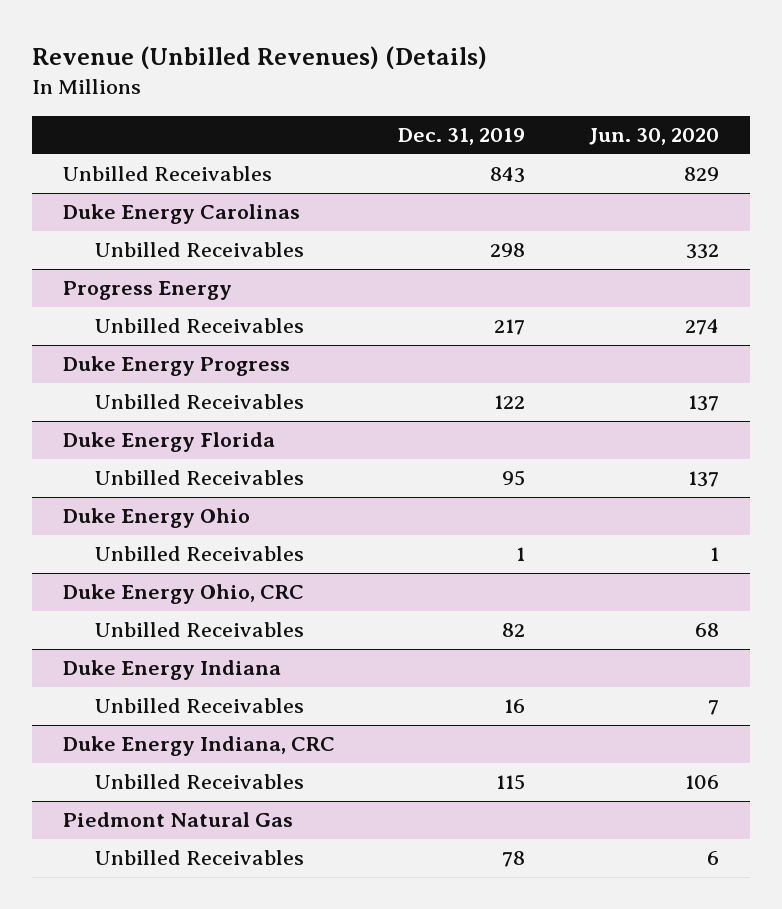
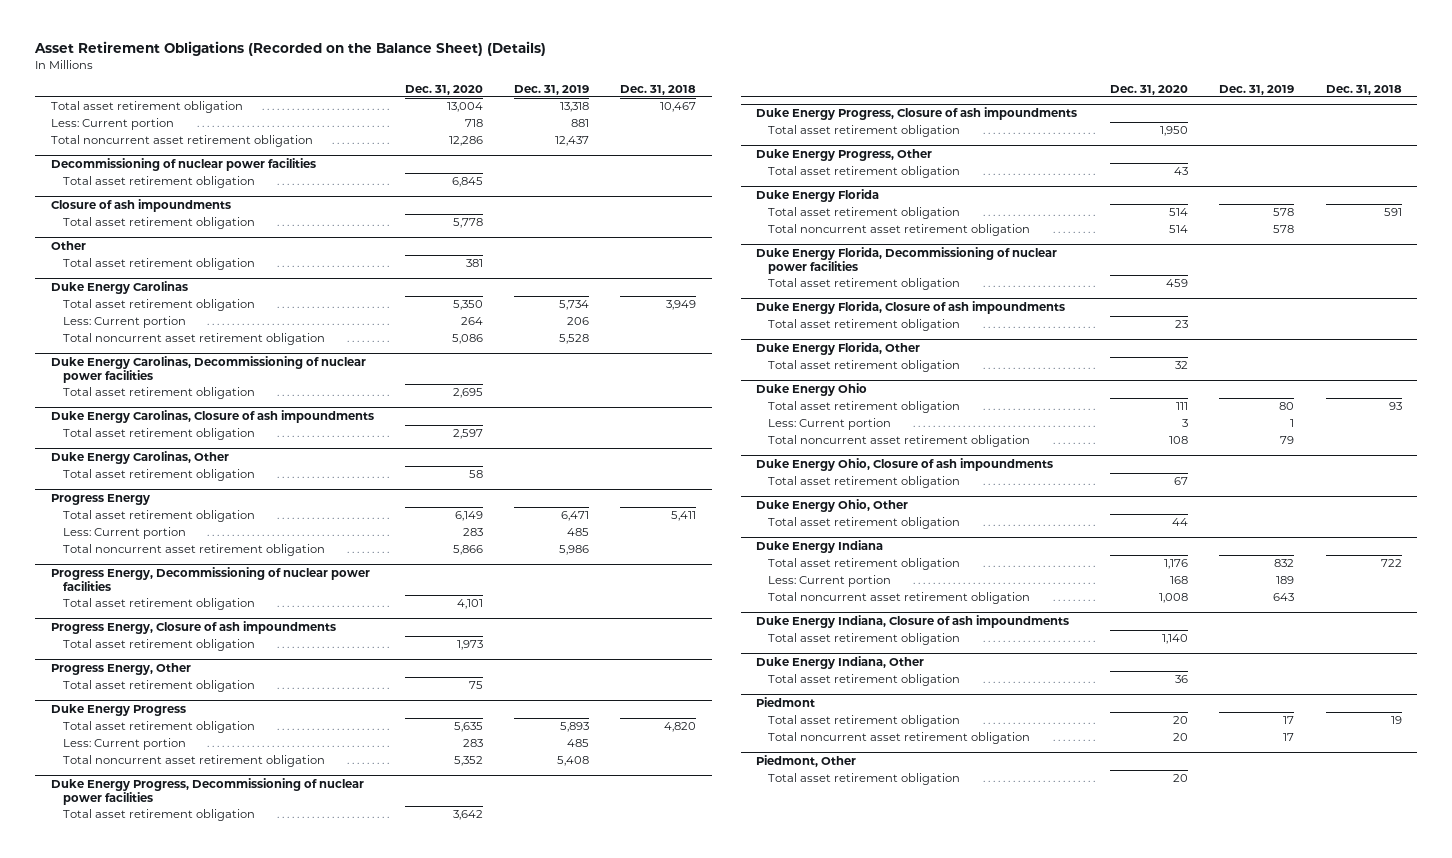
[31,46,487,70] Revenue (Unbilled Revenues) (Details) -> [34,40,547,56] Asset Retirement Obligations (Recorded on the Balance Sheet) (Details)
[588,128,719,146] Jun. 30, 2020 -> none
none -> [404,84,483,95] Dec. 31, 2020
none -> [620,84,697,95] Dec. 31, 2018
[63,166,273,182] Unbilled Receivables -> none
none -> [50,101,243,114] Total asset retirement obligation
none -> [50,118,174,131] Less: Current portion
none -> [50,135,313,148] Total noncurrent asset retirement obligation
none -> [50,158,316,172] Decommissioning of nuclear power facilities
none -> [62,176,255,189] Total asset retirement obligation
none -> [50,199,231,213] Closure of ash impoundments
none -> [62,217,255,230] Total asset retirement obligation
none -> [50,241,86,251] Other
none -> [62,258,255,271] Total asset retirement obligation
[95,242,305,258] Unbilled Receivables -> none
none -> [62,299,255,312] Total asset retirement obligation
none -> [62,316,186,329] Less: Current portion
none -> [62,333,325,346] Total noncurrent asset retirement obligation
none -> [50,356,366,383] Duke Energy Carolinas, Decommissioning of nuclear power facilities
none -> [62,387,255,400] Total asset retirement obligation
none -> [50,410,374,424] Duke Energy Carolinas, Closure of ash impoundments
none -> [62,428,255,441] Total asset retirement obligation
none -> [50,451,229,465] Duke Energy Carolinas, Other
none -> [62,469,255,482] Total asset retirement obligation
[95,318,305,334] Unbilled Receivables -> none
none -> [62,510,255,523] Total asset retirement obligation
none -> [62,527,186,540] Less: Current portion
none -> [62,544,325,557] Total noncurrent asset retirement obligation
none -> [50,567,370,591] Progress Energy, Decommissioning of nuclear power facilities
none -> [62,598,255,611] Total asset retirement obligation
none -> [50,621,336,635] Progress Energy, Closure of ash impoundments
none -> [62,639,255,652] Total asset retirement obligation
none -> [50,663,191,676] Progress Energy, Other
none -> [62,680,255,693] Total asset retirement obligation
[95,394,305,410] Unbilled Receivables -> none
none -> [62,721,255,734] Total asset retirement obligation
none -> [62,738,186,751] Less: Current portion
none -> [62,755,325,768] Total noncurrent asset retirement obligation
none -> [50,778,364,805] Duke Energy Progress, Decommissioning of nuclear power facilities
none -> [62,809,255,822] Total asset retirement obligation
none -> [756,107,1078,121] Duke Energy Progress, Closure of ash impoundments
none -> [768,125,961,138] Total asset retirement obligation
none -> [756,149,933,162] Duke Energy Progress, Other
none -> [768,166,961,179] Total asset retirement obligation
[95,470,305,486] Unbilled Receivables -> none
none -> [768,207,961,220] Total asset retirement obligation
none -> [768,224,1031,237] Total noncurrent asset retirement obligation
none -> [756,247,1058,274] Duke Energy Florida, Decommissioning of nuclear power facilities
none -> [768,278,961,291] Total asset retirement obligation
none -> [756,301,1066,315] Duke Energy Florida, Closure of ash impoundments
none -> [768,319,961,332] Total asset retirement obligation
none -> [756,342,921,356] Duke Energy Florida, Other
none -> [768,360,961,373] Total asset retirement obligation
[95,546,305,562] Unbilled Receivables -> none
[95,622,305,638] Unbilled Receivables -> none
none -> [768,401,961,414] Total asset retirement obligation
none -> [768,418,892,431] Less: Current portion
none -> [768,435,1031,448] Total noncurrent asset retirement obligation
none -> [756,458,1054,472] Duke Energy Ohio, Closure of ash impoundments
none -> [768,476,961,489] Total asset retirement obligation
[63,584,305,605] Duke Energy Ohio, CRC -> [756,499,909,513] Duke Energy Ohio, Other
none -> [768,517,961,530] Total asset retirement obligation
[95,698,305,714] Unbilled Receivables -> none
[95,774,305,790] Unbilled Receivables -> none
[95,850,305,866] Unbilled Receivables -> none
none -> [768,558,961,571] Total asset retirement obligation
none -> [768,575,892,588] Less: Current portion
none -> [768,592,1031,605] Total noncurrent asset retirement obligation
none -> [756,615,1070,629] Duke Energy Indiana, Closure of ash impoundments
none -> [768,633,961,646] Total asset retirement obligation
[63,736,336,757] Duke Energy Indiana, CRC -> [756,656,925,670] Duke Energy Indiana, Other
none -> [768,674,961,687] Total asset retirement obligation
[63,812,294,828] Piedmont Natural Gas -> [756,697,816,708] Piedmont
none -> [768,715,961,728] Total asset retirement obligation
none -> [768,732,1031,745] Total noncurrent asset retirement obligation
none -> [756,755,857,768] Piedmont, Other
none -> [768,773,961,786] Total asset retirement obligation

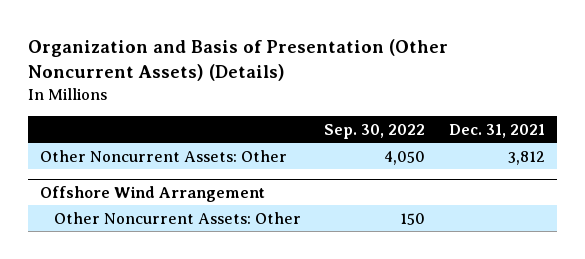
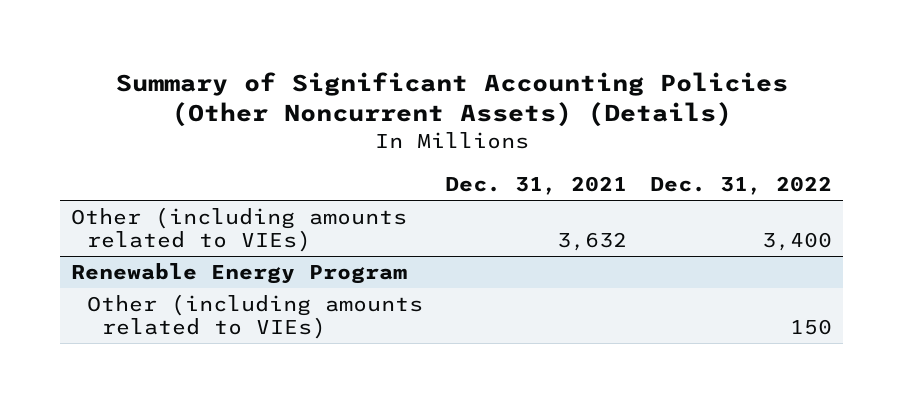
[27,38,448,81] Organization and Basis of Presentation (Other Noncurrent Assets) (Details) -> [115,71,788,128] Summary of Significant Accounting Policies (Other Noncurrent Assets) (Details)
[324,123,426,139] Sep. 30, 2022 -> none
none -> [650,176,833,196] Dec. 31, 2022
[39,149,287,162] Other Noncurrent Assets: Other -> none
none -> [71,207,408,253] Other (including amounts related to VIEs)
[39,185,265,202] Offshore Wind Arrangement -> [71,263,408,285] Renewable Energy Program
[53,211,301,224] Other Noncurrent Assets: Other -> [86,294,423,340] Other (including amounts related to VIEs)

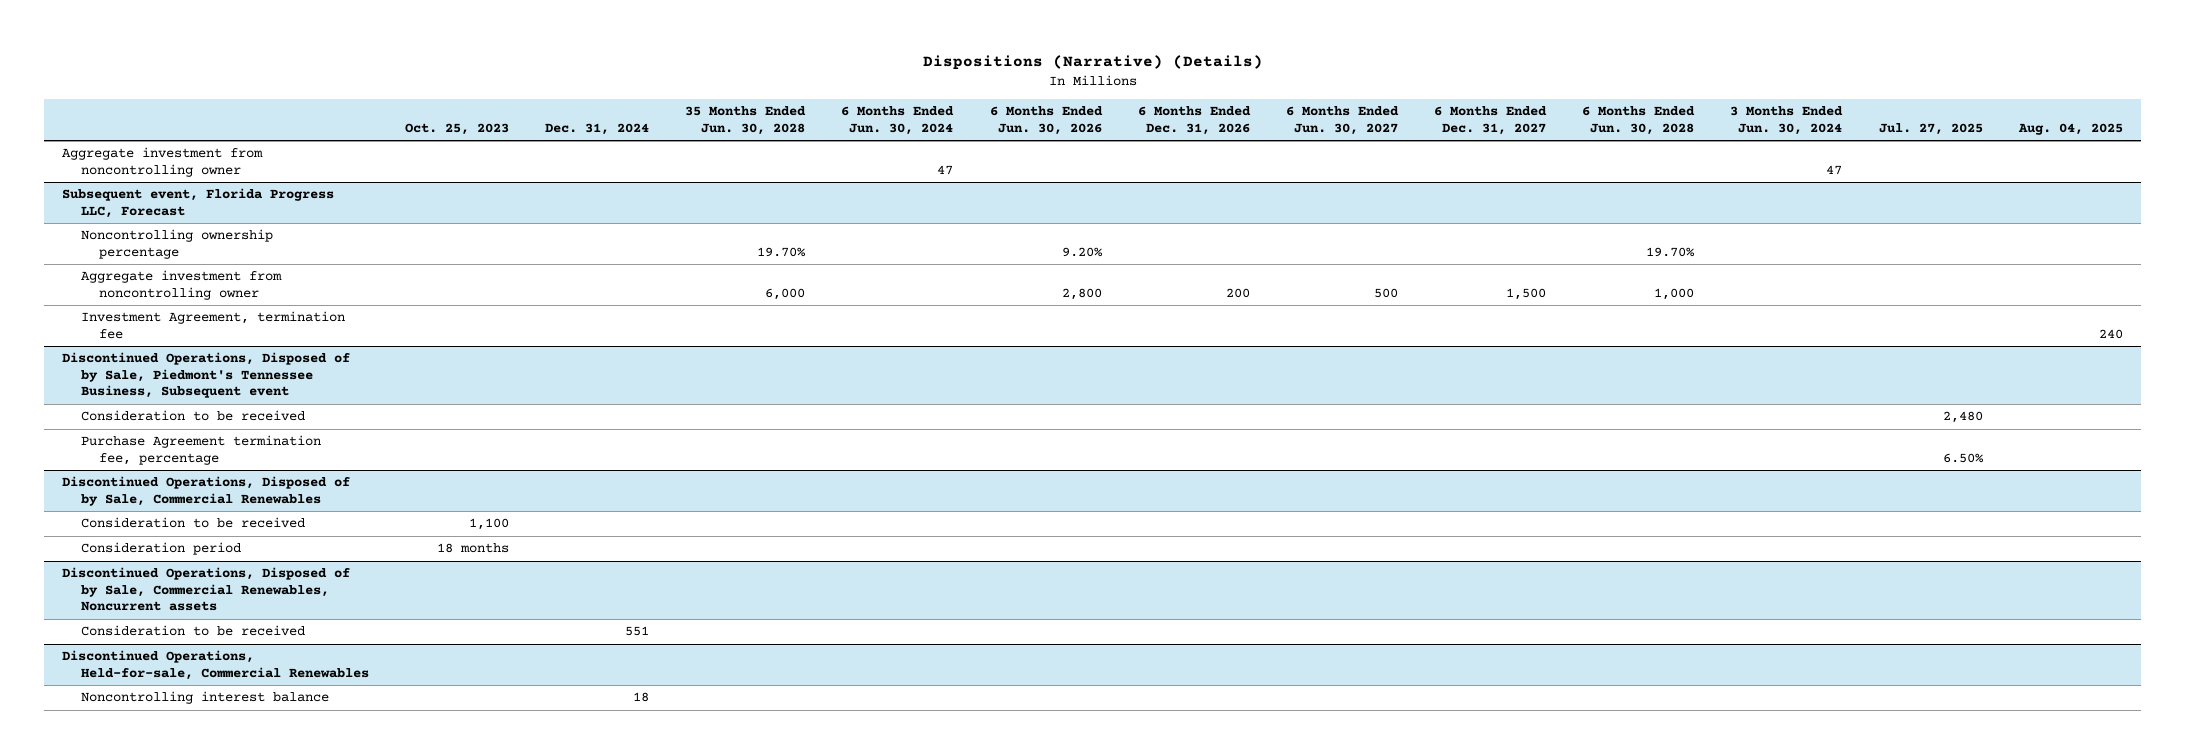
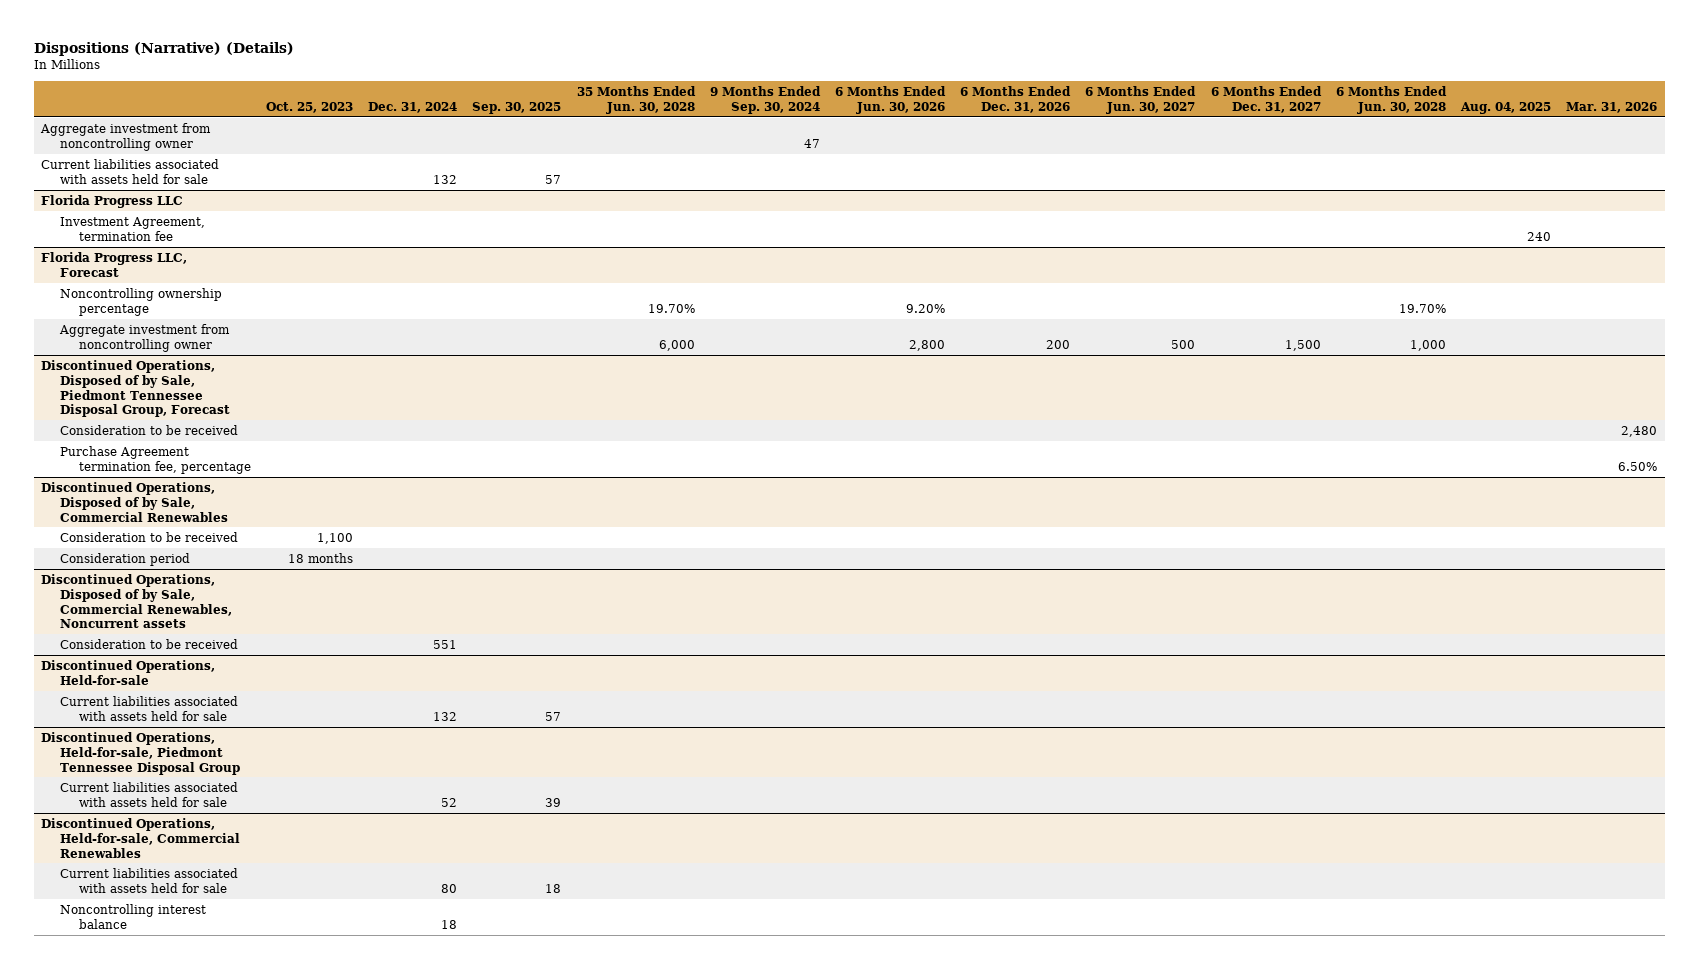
[841,106,955,135] 6 Months Ended Jun. 30, 2024 -> none
[1730,106,1844,135] 3 Months Ended Jun. 30, 2024 -> none
[1878,122,1983,135] Jul. 27, 2025 -> none
none -> [472,101,562,114] Sep. 30, 2025
none -> [709,86,821,114] 9 Months Ended Sep. 30, 2024
none -> [1566,101,1658,113] Mar. 31, 2026
none -> [41,158,220,184] Current liabilities associated with assets held for sale
none -> [41,194,184,208] Florida Progress LLC
none -> [59,216,205,241] Investment Agreement, termination fee
[62,188,335,218] Subsequent event, Florida Progress LLC, Forecast -> [41,251,188,277] Florida Progress LLC, Forecast
[80,311,345,339] Investment Agreement, termination fee -> none
[62,352,351,399] Discontinued Operations, Disposed of by Sale, Piedmont's Tennessee Business, Subsequent event -> [41,359,230,418] Discontinued Operations, Disposed of by Sale, Piedmont Tennessee Disposal Group, Forecast
none -> [41,659,216,685] Discontinued Operations, Held-for-sale
none -> [59,695,238,721] Current liabilities associated with assets held for sale
none -> [41,731,240,775] Discontinued Operations, Held-for-sale, Piedmont Tennessee Disposal Group
none -> [59,781,238,807] Current liabilities associated with assets held for sale
none -> [59,867,238,893] Current liabilities associated with assets held for sale

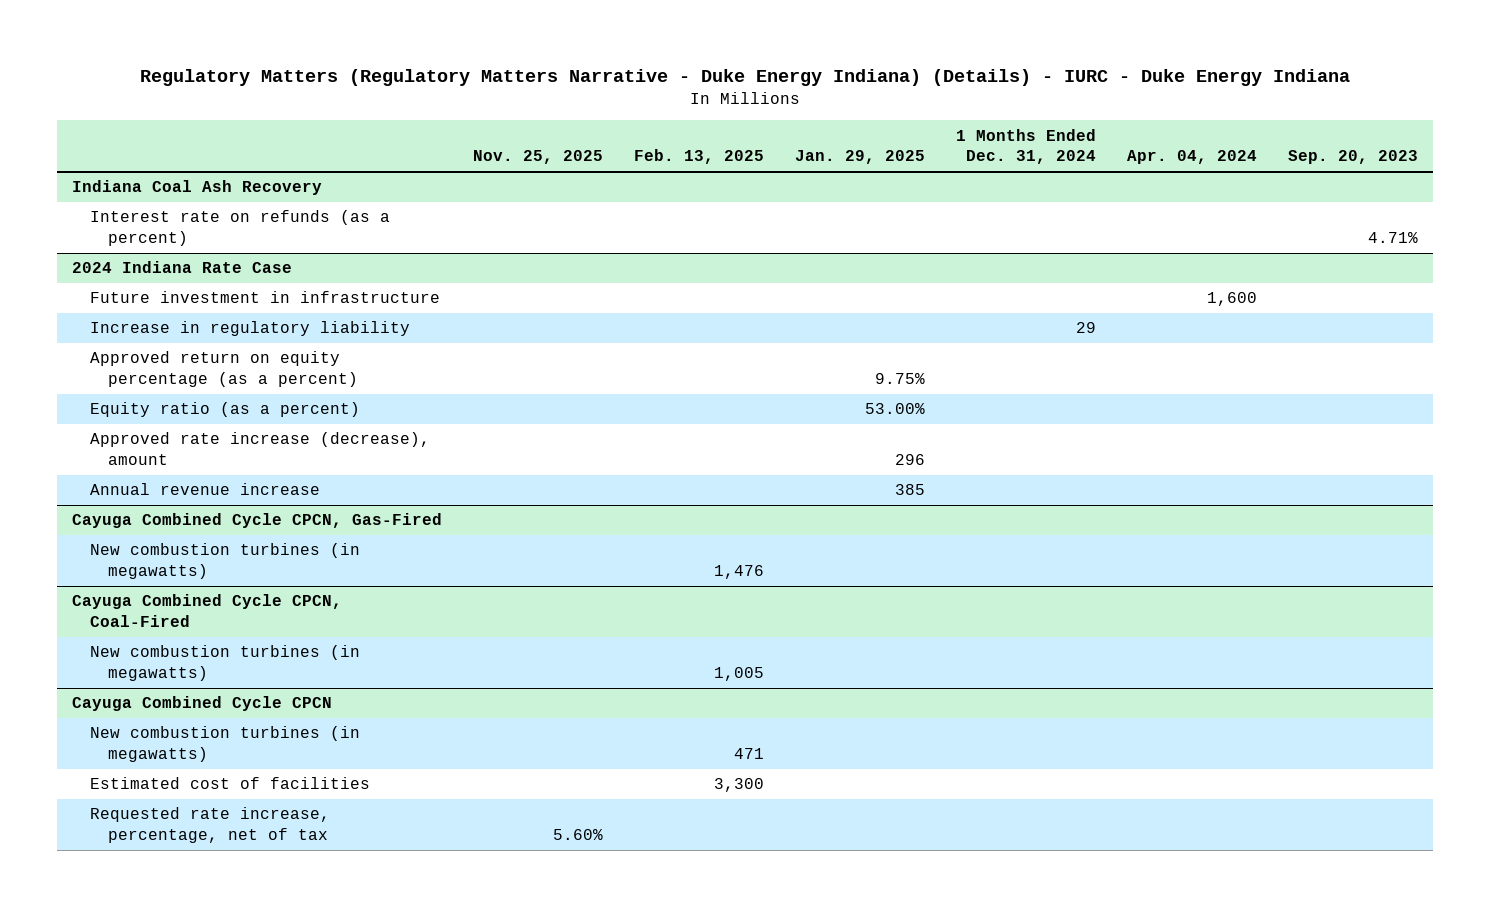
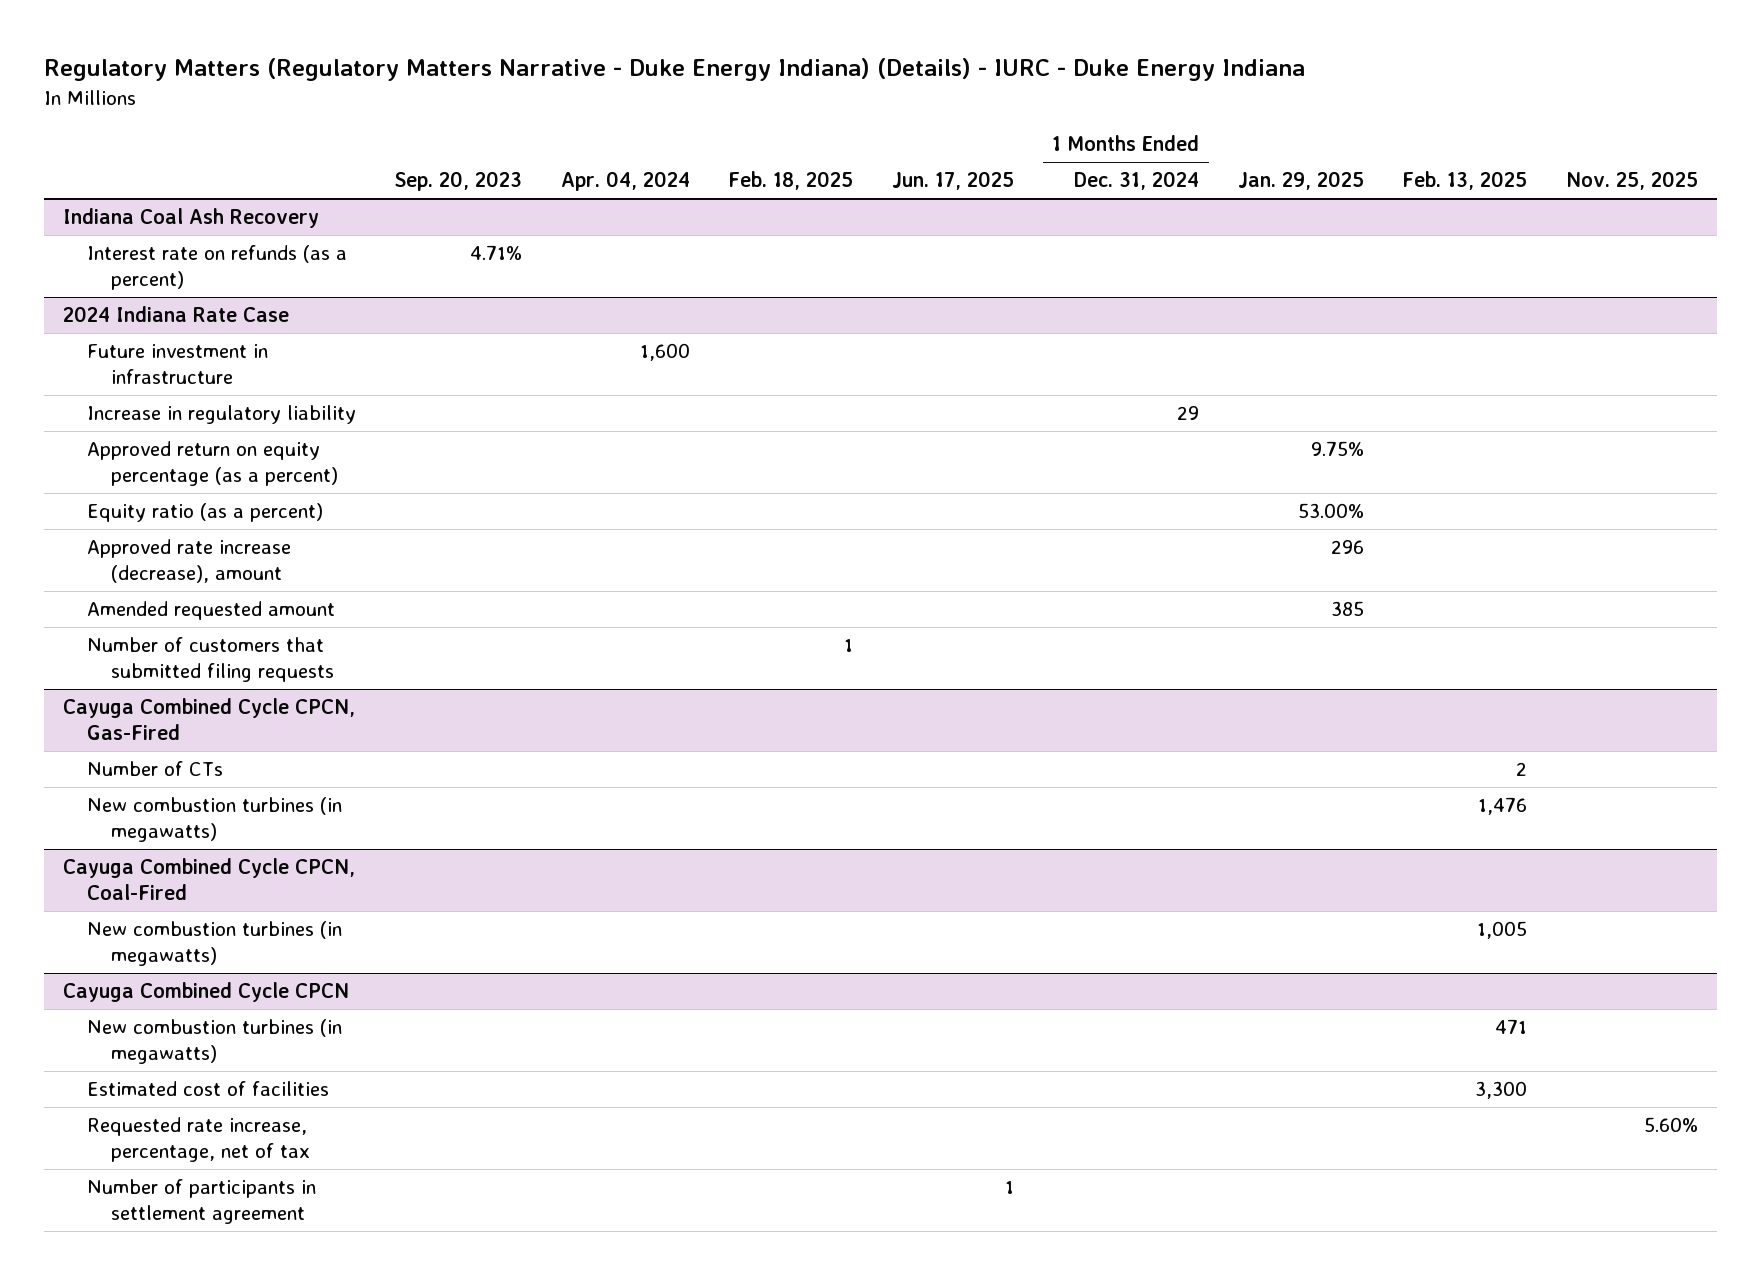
none -> [728,171,854,191] Feb. 18, 2025
none -> [891,171,1014,191] Jun. 17, 2025
[90,483,321,496] Annual revenue increase -> [86,601,335,621] Amended requested amount
none -> [86,637,334,683] Number of customers that submitted filing requests
none -> [86,761,223,777] Number of CTs
none -> [86,1179,316,1225] Number of participants in settlement agreement

